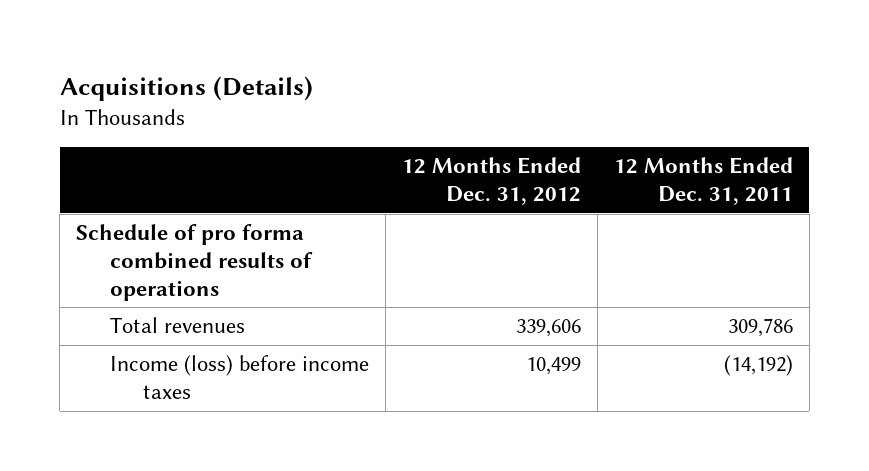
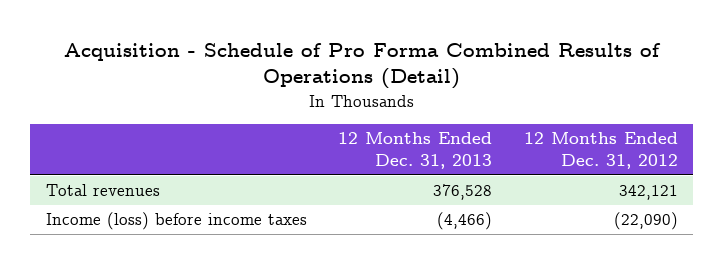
[59,75,313,101] Acquisitions (Details) -> [63,42,661,90] Acquisition - Schedule of Pro Forma Combined Results of Operations (Detail)
[613,157,793,206] 12 Months Ended Dec. 31, 2011 -> none
none -> [338,132,493,170] 12 Months Ended Dec. 31, 2013
[76,224,313,301] Schedule of pro forma combined results of operations -> none
[515,319,581,338] 339,606 -> [618,185,678,201] 342,121
[525,357,581,376] 10,499 -> [613,212,678,231] (22,090)

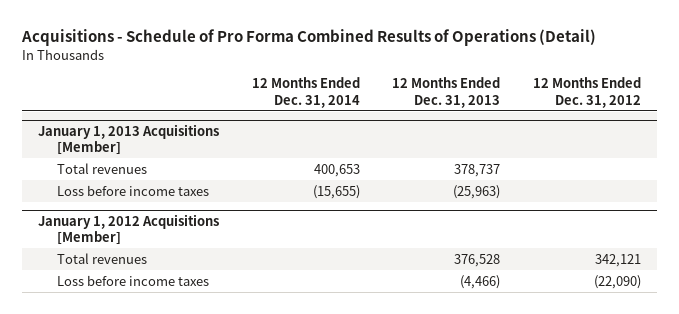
[63,42,661,90] Acquisition - Schedule of Pro Forma Combined Results of Operations (Detail) -> [20,28,596,46] Acquisitions - Schedule of Pro Forma Combined Results of Operations (Detail)
none -> [251,77,360,108] 12 Months Ended Dec. 31, 2014
none -> [38,123,220,156] January 1, 2013 Acquisitions [Member]
none -> [56,162,147,174] Total revenues
none -> [56,184,209,196] Loss before income taxes
none -> [38,213,220,246] January 1, 2012 Acquisitions [Member]
[45,212,307,231] Income (loss) before income taxes -> [56,274,209,286] Loss before income taxes

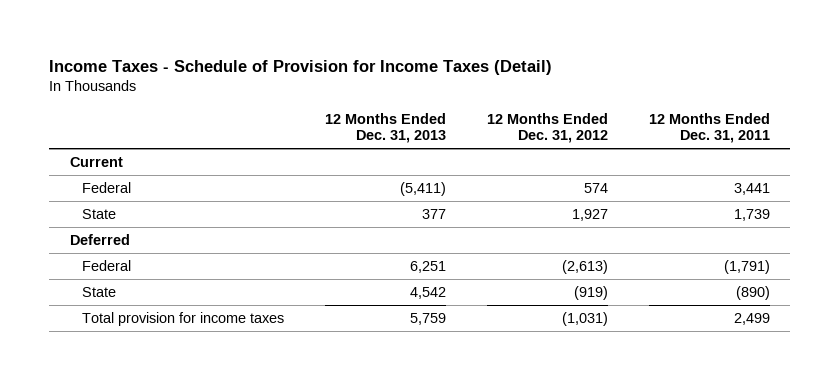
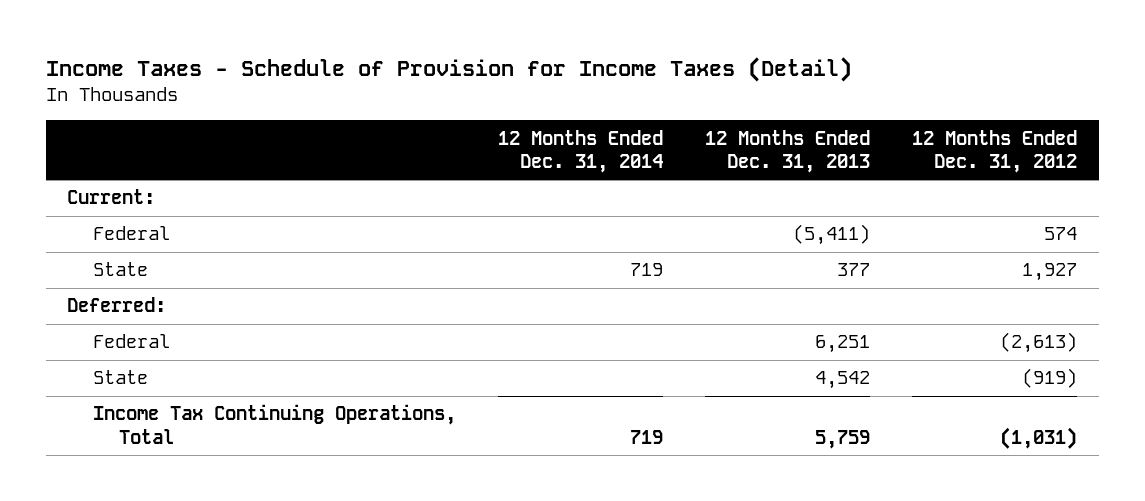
[648,112,770,144] 12 Months Ended Dec. 31, 2011 -> none
none -> [498,129,664,174] 12 Months Ended Dec. 31, 2014
[69,156,123,167] Current -> [67,189,156,205] Current:
[69,233,130,245] Deferred -> [67,297,167,313] Deferred:
[82,311,285,326] Total provision for income taxes -> [92,404,456,445] Income Tax Continuing Operations, Total

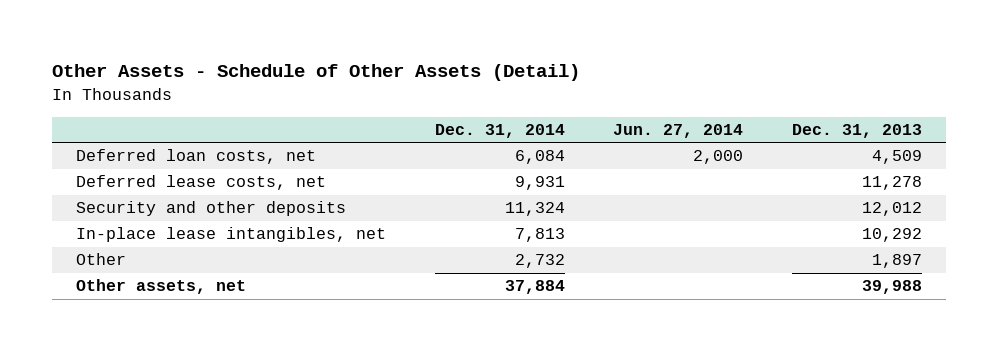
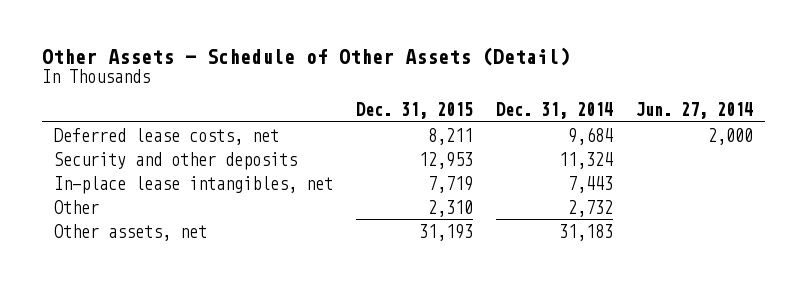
[791,124,922,139] Dec. 31, 2013 -> none
none -> [355,102,473,120] Dec. 31, 2015
[75,175,326,191] Deferred lease costs, net -> none
[75,149,316,165] Deferred loan costs, net -> [53,127,279,145] Deferred lease costs, net
[514,150,565,165] 6,084 -> [567,126,613,145] 9,684
[514,228,565,243] 7,813 -> [567,175,613,193] 7,443
[504,280,565,295] 37,884 -> [558,223,613,241] 31,183

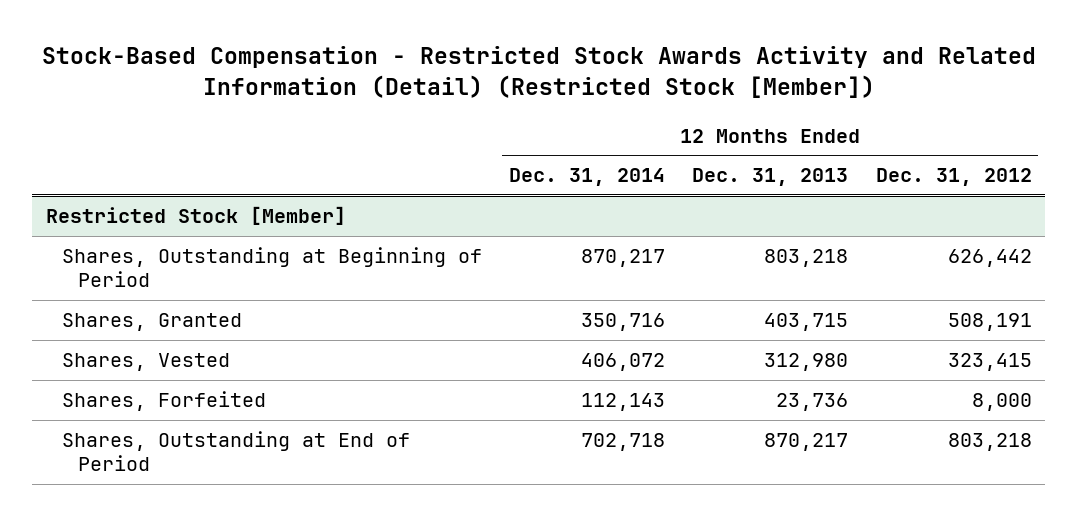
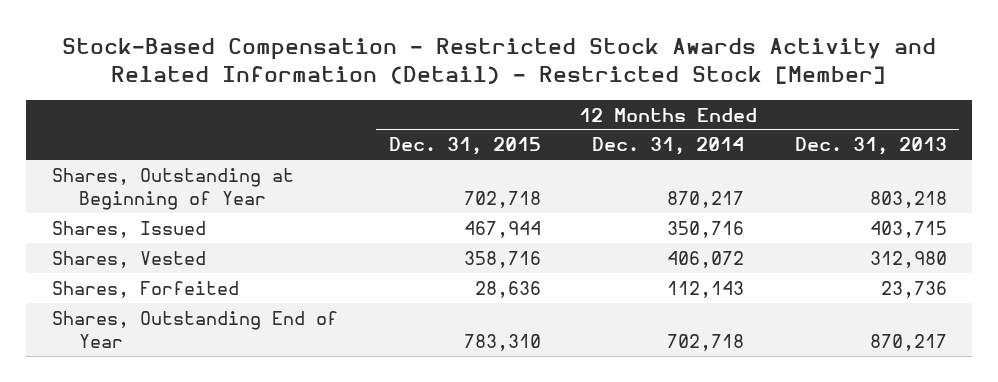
[41,45,1036,99] Stock-Based Compensation - Restricted Stock Awards Activity and Related Information (Detail) (Restricted Stock [Member]) -> [62,38,937,84] Stock-Based Compensation - Restricted Stock Awards Activity and Related Information (Detail) - Restricted Stock [Member]
[875,168,1032,187] Dec. 31, 2012 -> none
none -> [388,137,541,156] Dec. 31, 2015
[46,206,347,226] Restricted Stock [Member] -> none
[61,247,482,288] Shares, Outstanding at Beginning of Period -> [51,167,294,210] Shares, Outstanding at Beginning of Year
[61,313,242,332] Shares, Granted -> [51,220,206,238] Shares, Issued
[61,431,410,472] Shares, Outstanding at End of Period -> [51,310,338,348] Shares, Outstanding End of Year

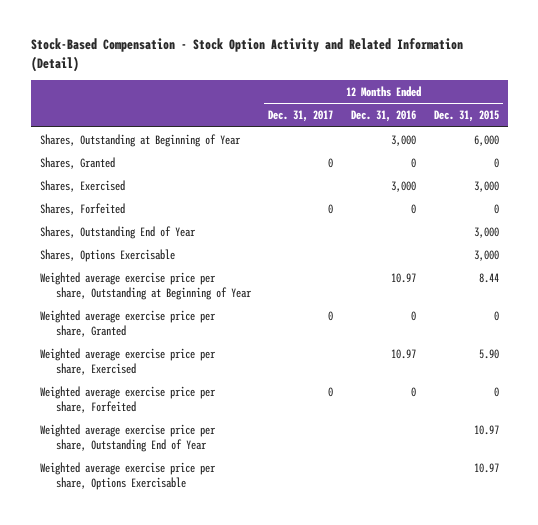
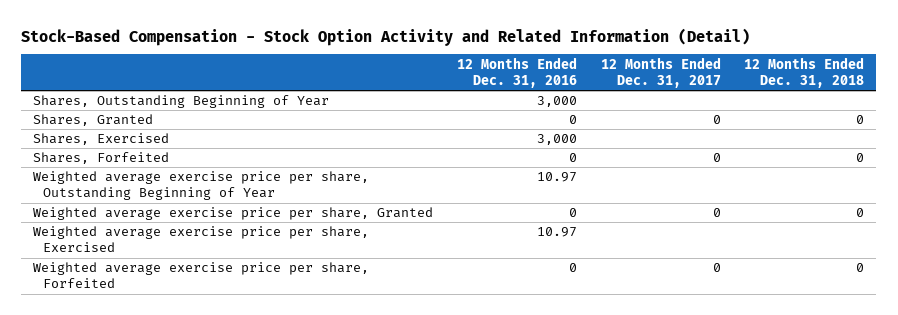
[433,110,499,123] Dec. 31, 2015 -> none
none -> [744,56,865,88] 12 Months Ended Dec. 31, 2018
[39,133,241,147] Shares, Outstanding at Beginning of Year -> [33,95,330,109] Shares, Outstanding Beginning of Year
[39,225,196,239] Shares, Outstanding End of Year -> none
[39,248,175,262] Shares, Options Exercisable -> none
[39,271,252,300] Weighted average exercise price per share, Outstanding at Beginning of Year -> [33,171,370,201] Weighted average exercise price per share, Outstanding Beginning of Year
[39,423,216,452] Weighted average exercise price per share, Outstanding End of Year -> none
[39,461,216,490] Weighted average exercise price per share, Options Exercisable -> none

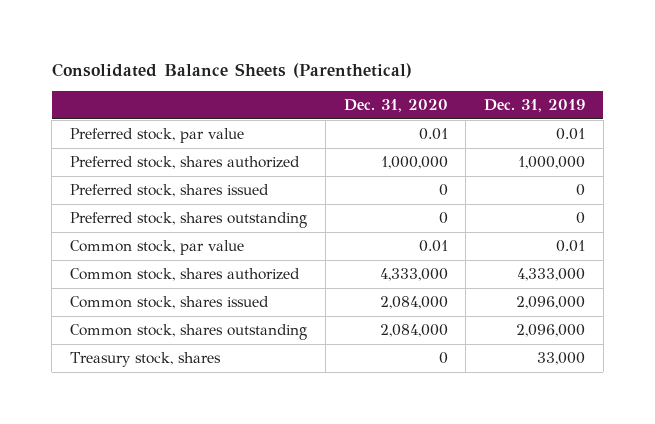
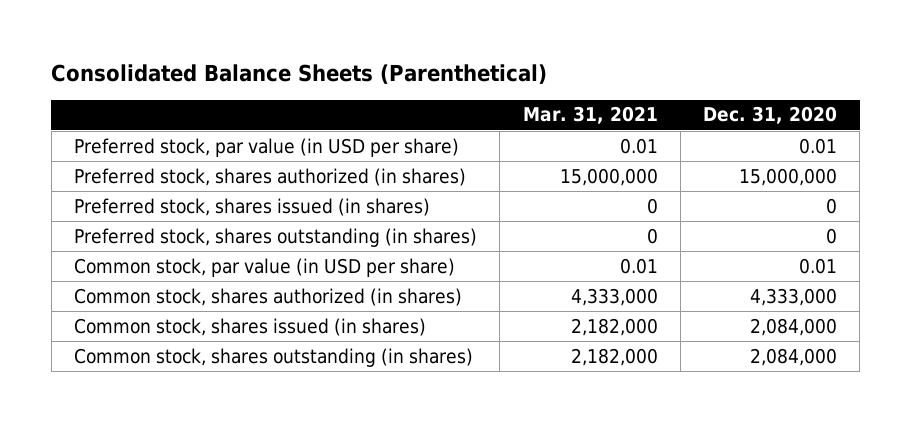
[484,99,586,113] Dec. 31, 2019 -> none
none -> [522,106,658,125] Mar. 31, 2021
[70,352,222,368] Treasury stock, shares -> none
[70,128,245,144] Preferred stock, par value -> [74,137,460,157] Preferred stock, par value (in USD per share)
[70,156,301,170] Preferred stock, shares authorized -> [74,167,467,186] Preferred stock, shares authorized (in shares)
[380,156,448,170] 1,000,000 -> [739,167,838,186] 15,000,000
[70,184,270,198] Preferred stock, shares issued -> [74,197,431,216] Preferred stock, shares issued (in shares)
[70,212,308,229] Preferred stock, shares outstanding -> [74,227,478,247] Preferred stock, shares outstanding (in shares)
[70,240,245,256] Common stock, par value -> [74,257,456,277] Common stock, par value (in USD per share)
[70,268,301,282] Common stock, shares authorized -> [74,287,463,306] Common stock, shares authorized (in shares)
[70,296,270,310] Common stock, shares issued -> [74,317,427,336] Common stock, shares issued (in shares)
[70,324,308,341] Common stock, shares outstanding -> [74,347,474,367] Common stock, shares outstanding (in shares)

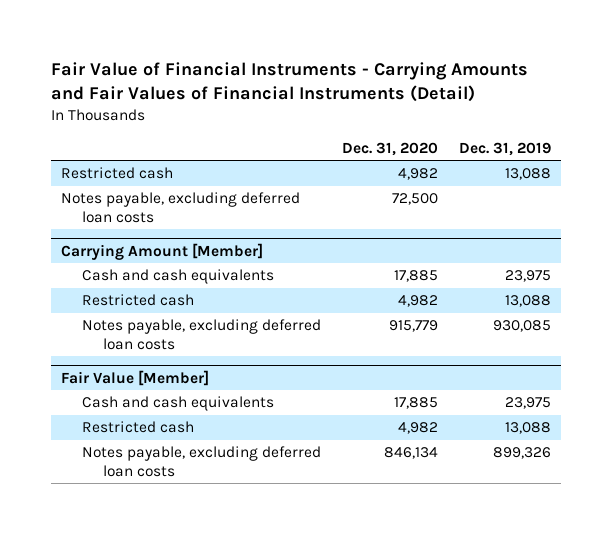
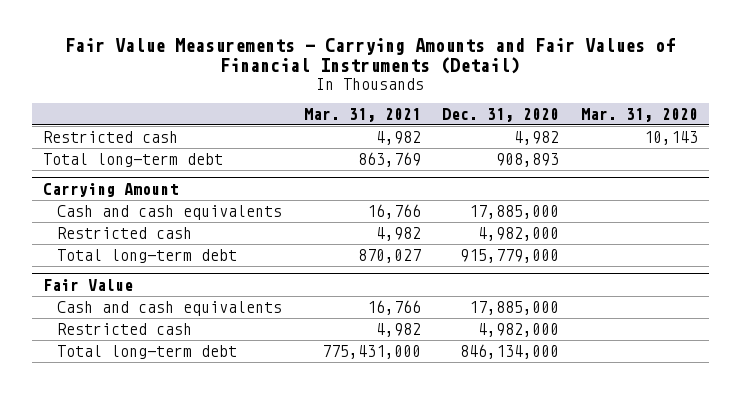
[50,61,528,102] Fair Value of Financial Instruments - Carrying Amounts and Fair Values of Financial Instruments (Detail) -> [65,38,676,75] Fair Value Measurements - Carrying Amounts and Fair Values of Financial Instruments (Detail)
[458,141,551,156] Dec. 31, 2019 -> none
none -> [303,108,421,123] Mar. 31, 2021
none -> [581,108,699,123] Mar. 31, 2020
[61,192,301,223] Notes payable, excluding deferred loan costs -> none
[82,319,322,350] Notes payable, excluding deferred loan costs -> none
[82,446,322,477] Notes payable, excluding deferred loan costs -> none
none -> [42,152,223,167] Total long-term debt
[61,242,264,260] Carrying Amount [Member] -> [42,182,178,197] Carrying Amount
[393,270,438,283] 17,885 -> [469,204,560,219] 17,885,000
[397,295,438,308] 4,982 -> [478,226,560,241] 4,982,000
none -> [57,248,238,263] Total long-term debt
[61,369,210,386] Fair Value [Member] -> [42,278,133,291] Fair Value
[393,397,438,410] 17,885 -> [469,300,560,315] 17,885,000
[397,422,438,435] 4,982 -> [478,322,560,337] 4,982,000
none -> [57,344,238,359] Total long-term debt

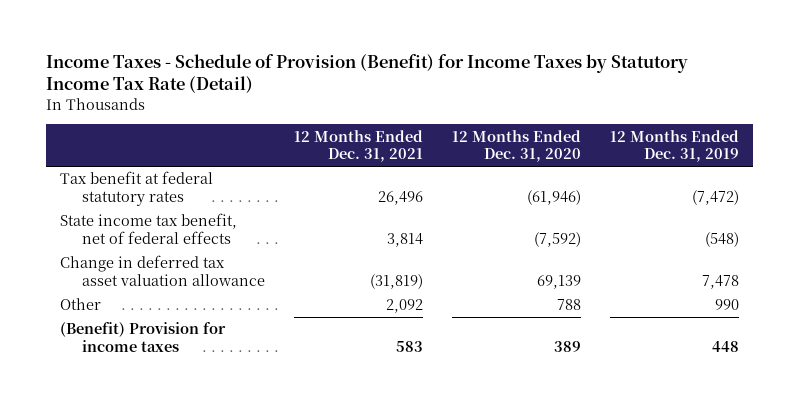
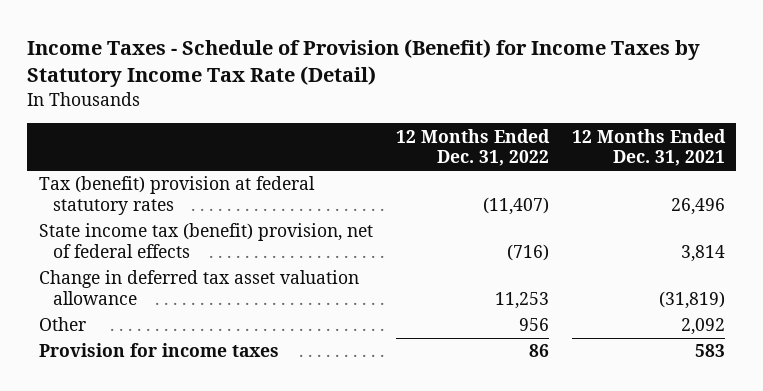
[451,129,581,163] 12 Months Ended Dec. 31, 2020 -> none
[609,129,739,163] 12 Months Ended Dec. 31, 2019 -> none
none -> [395,128,550,167] 12 Months Ended Dec. 31, 2022
[60,171,214,207] Tax benefit at federal statutory rates -> [38,176,315,216] Tax (benefit) provision at federal statutory rates
[60,213,238,245] State income tax benefit, net of federal effects -> [38,223,373,259] State income tax (benefit) provision, net of federal effects
[60,322,227,353] (Benefit) Provision for income taxes -> [38,343,279,358] Provision for income taxes

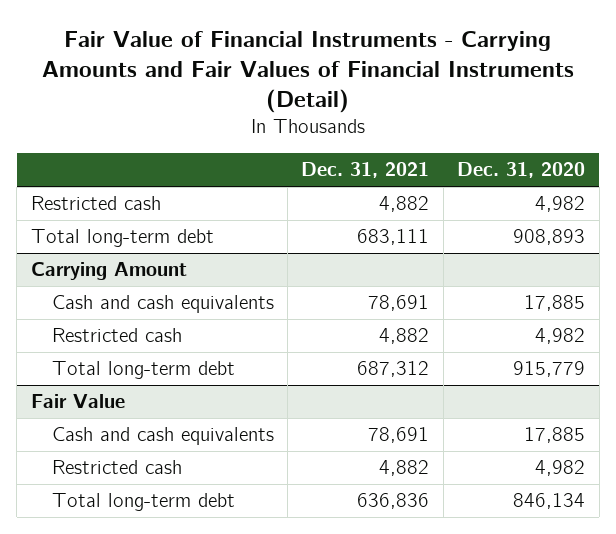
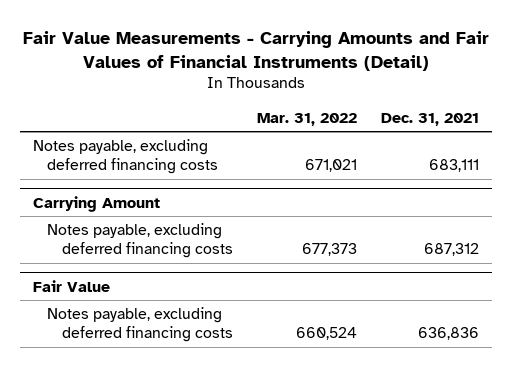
[41,30,574,114] Fair Value of Financial Instruments - Carrying Amounts and Fair Values of Financial Instruments (Detail) -> [22,31,489,71] Fair Value Measurements - Carrying Amounts and Fair Values of Financial Instruments (Detail)
[457,162,586,179] Dec. 31, 2020 -> none
none -> [256,112,357,126] Mar. 31, 2022
[30,196,161,211] Restricted cash -> none
[30,229,214,248] Total long-term debt -> [32,138,219,175] Notes payable, excluding deferred financing costs
[51,295,274,314] Cash and cash equivalents -> none
[51,328,182,343] Restricted cash -> none
[51,361,235,380] Total long-term debt -> [47,222,233,259] Notes payable, excluding deferred financing costs
[51,427,274,446] Cash and cash equivalents -> none
[51,460,182,475] Restricted cash -> none
[51,493,235,512] Total long-term debt -> [47,306,233,343] Notes payable, excluding deferred financing costs

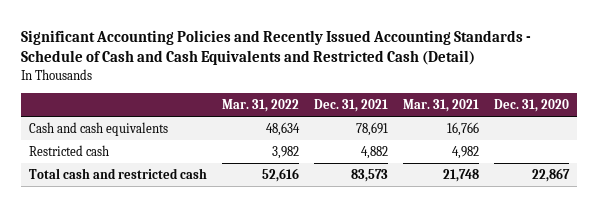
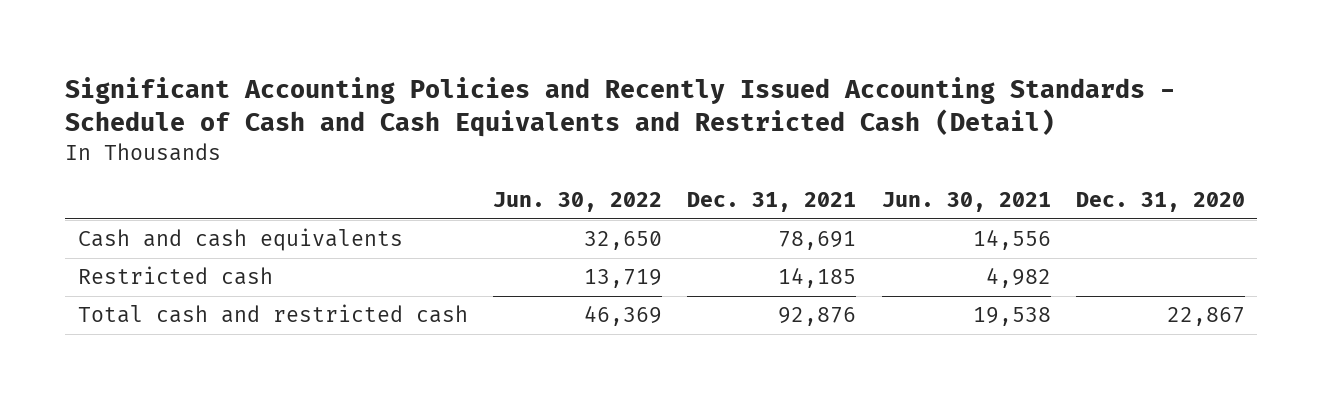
[221,98,299,112] Mar. 31, 2022 -> none
[403,98,480,112] Mar. 31, 2021 -> none
none -> [493,192,663,213] Jun. 30, 2022
none -> [881,192,1051,213] Jun. 30, 2021
[361,146,389,160] 4,882 -> [778,267,857,289] 14,185
[351,169,389,183] 83,573 -> [778,307,857,327] 92,876

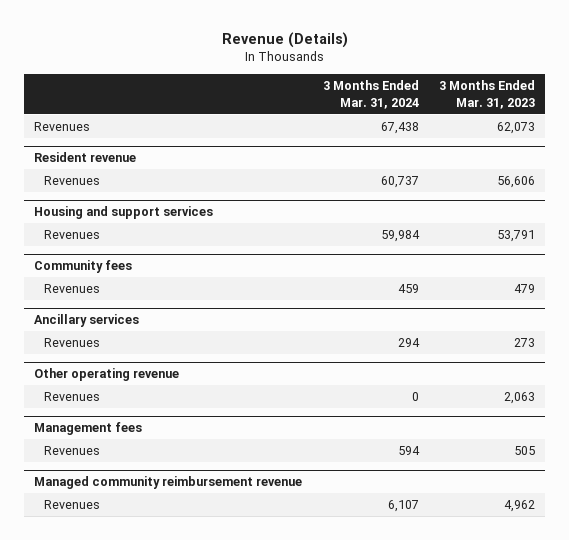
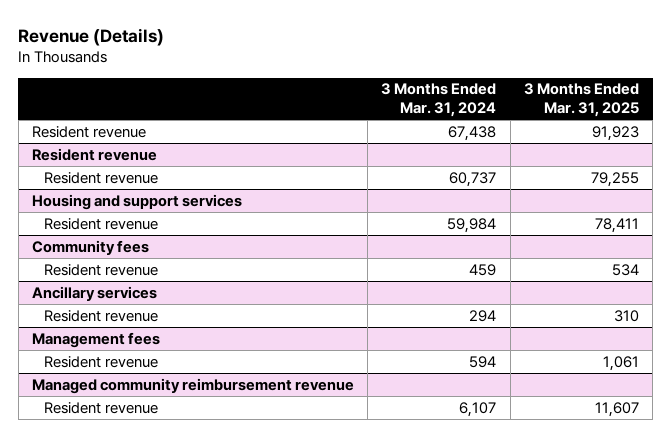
[438,80,535,109] 3 Months Ended Mar. 31, 2023 -> none
none -> [524,83,640,118] 3 Months Ended Mar. 31, 2025
[34,121,91,131] Revenues -> [31,125,146,138] Resident revenue
[43,175,100,185] Revenues -> [44,171,159,184] Resident revenue
[43,229,100,239] Revenues -> [44,217,159,230] Resident revenue
[43,283,100,293] Revenues -> [44,263,159,276] Resident revenue
[34,368,180,382] Other operating revenue -> none
[43,391,100,401] Revenues -> none
[43,337,100,347] Revenues -> [44,309,159,322] Resident revenue
[43,445,100,455] Revenues -> [44,355,159,368] Resident revenue
[43,499,100,509] Revenues -> [44,401,159,414] Resident revenue

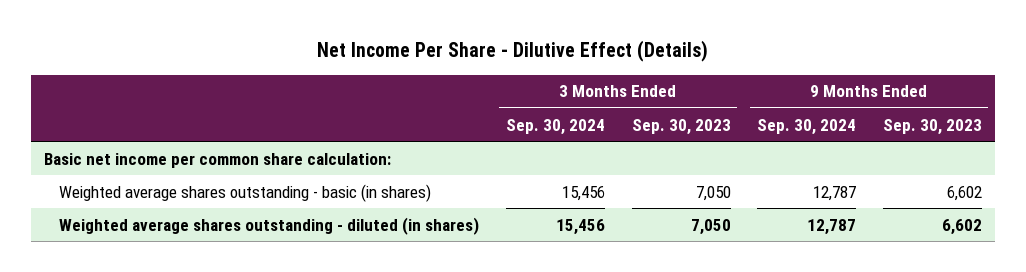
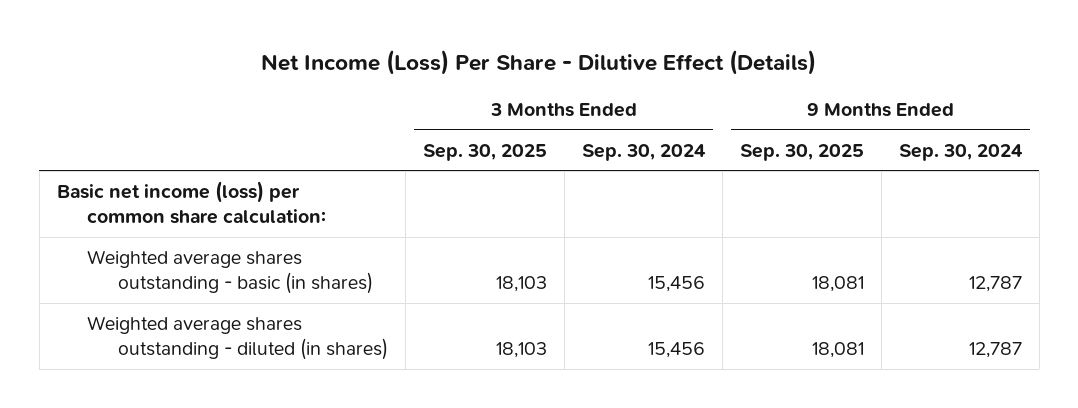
[316,40,708,63] Net Income Per Share - Dilutive Effect (Details) -> [261,49,817,75] Net Income (Loss) Per Share - Dilutive Effect (Details)
[631,118,731,135] Sep. 30, 2023 -> none
[882,118,982,135] Sep. 30, 2023 -> none
none -> [422,143,547,161] Sep. 30, 2025
none -> [739,143,864,161] Sep. 30, 2025
[44,152,392,168] Basic net income per common share calculation: -> [56,180,327,225] Basic net income (loss) per common share calculation:

